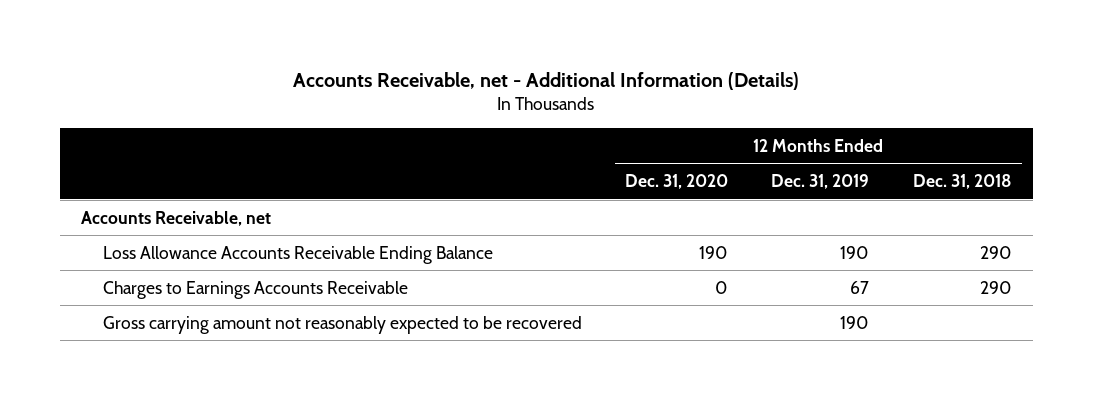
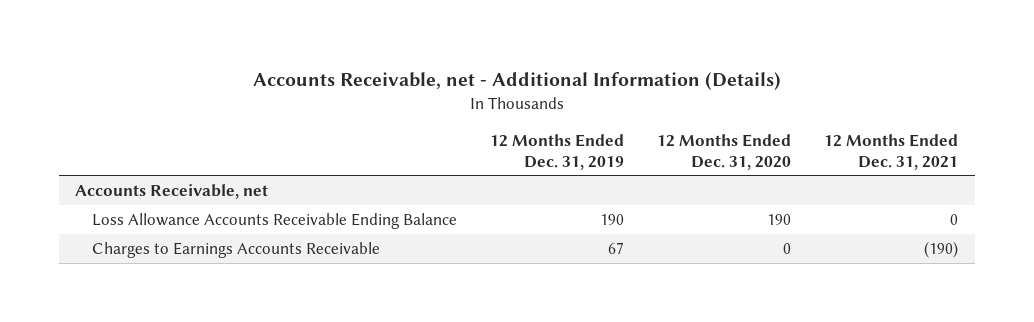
[912,174,1012,190] Dec. 31, 2018 -> none
none -> [824,133,959,170] 12 Months Ended Dec. 31, 2021
[103,315,583,334] Gross carrying amount not reasonably expected to be recovered -> none

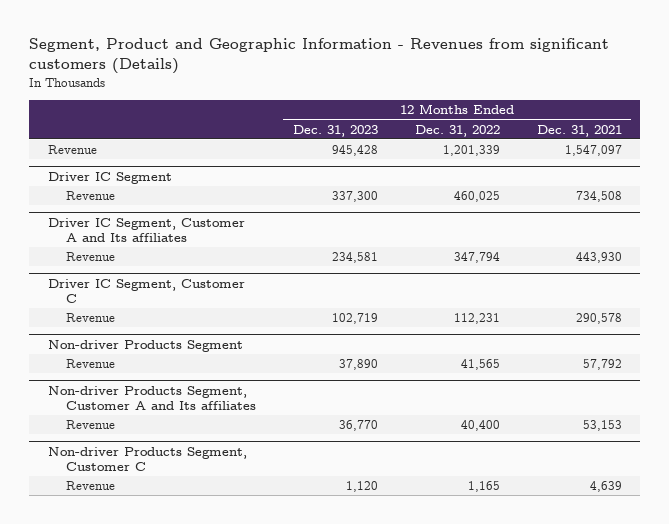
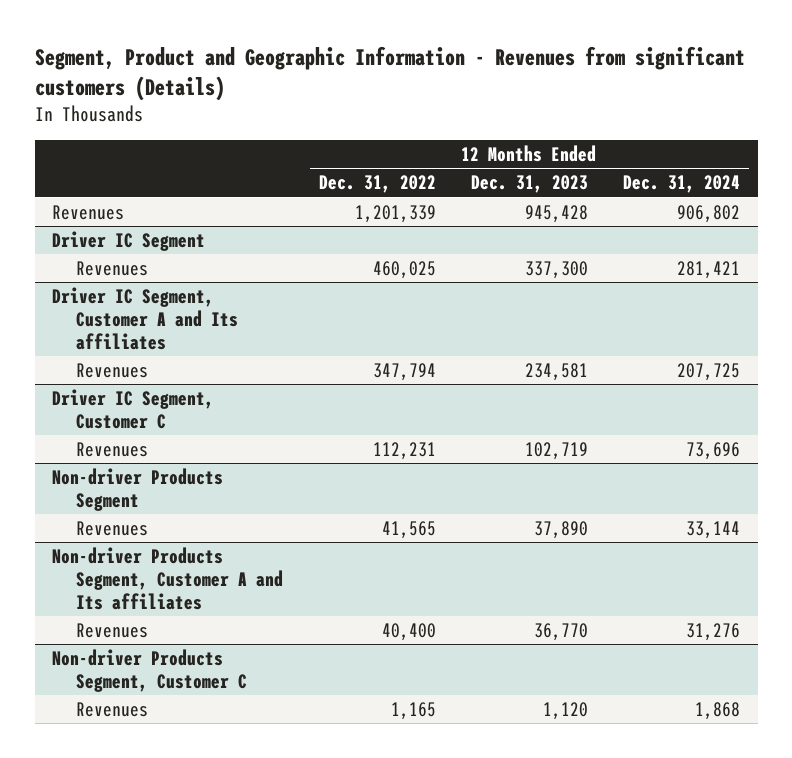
[536,124,622,137] Dec. 31, 2021 -> none
none -> [623,175,741,194] Dec. 31, 2024
[47,145,97,155] Revenue -> [52,204,125,220] Revenues
[65,191,115,201] Revenue -> [76,260,149,276] Revenues
[65,252,115,262] Revenue -> [76,362,149,378] Revenues
[65,313,115,323] Revenue -> [76,441,149,457] Revenues
[65,359,115,369] Revenue -> [76,520,149,536] Revenues
[65,420,115,430] Revenue -> [76,622,149,638] Revenues
[65,481,115,491] Revenue -> [76,701,149,717] Revenues

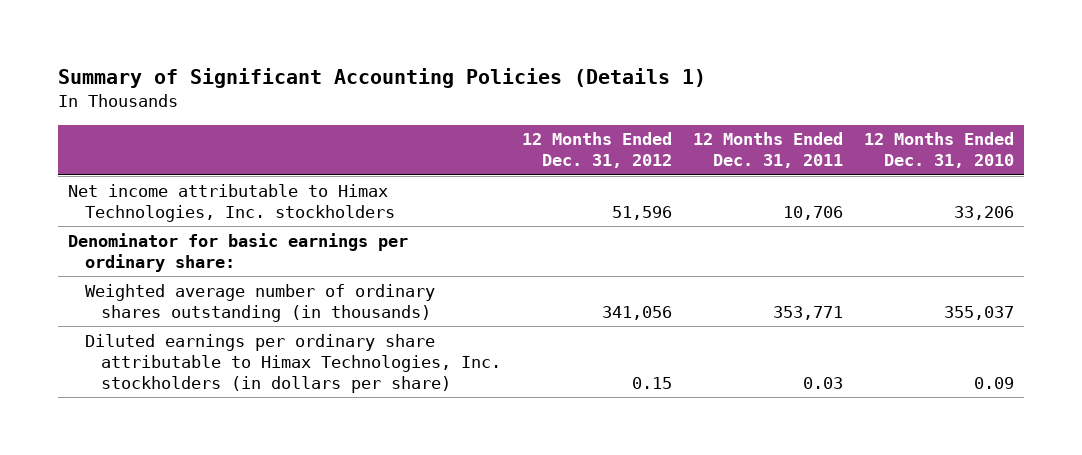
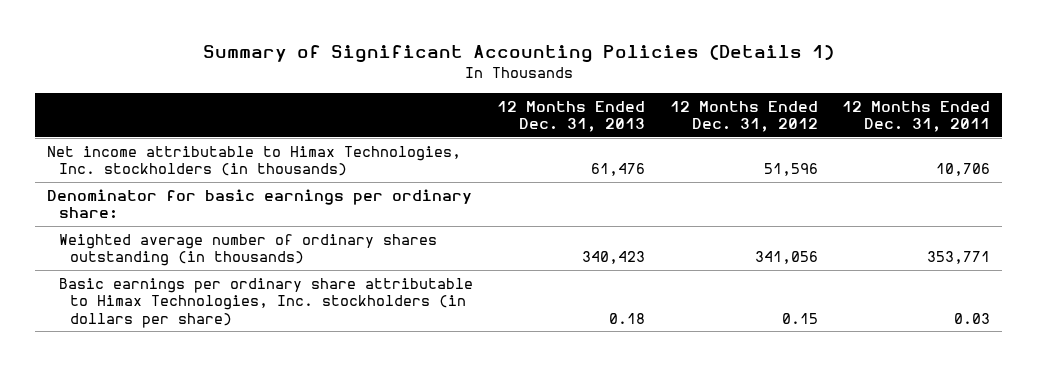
[863,132,1014,169] 12 Months Ended Dec. 31, 2010 -> none
none -> [497,100,646,133] 12 Months Ended Dec. 31, 2013
[67,183,395,222] Net income attributable to Himax Technologies, Inc. stockholders -> [47,146,462,177] Net income attributable to Himax Technologies, Inc. stockholders (in thousands)
[84,333,502,393] Diluted earnings per ordinary share attributable to Himax Technologies, Inc. stockholders (in dollars per share) -> [58,278,473,328] Basic earnings per ordinary share attributable to Himax Technologies, Inc. stockholders (in dollars per share)

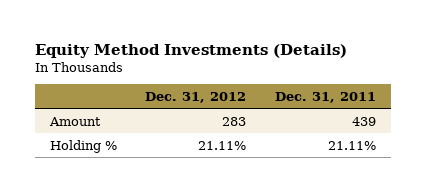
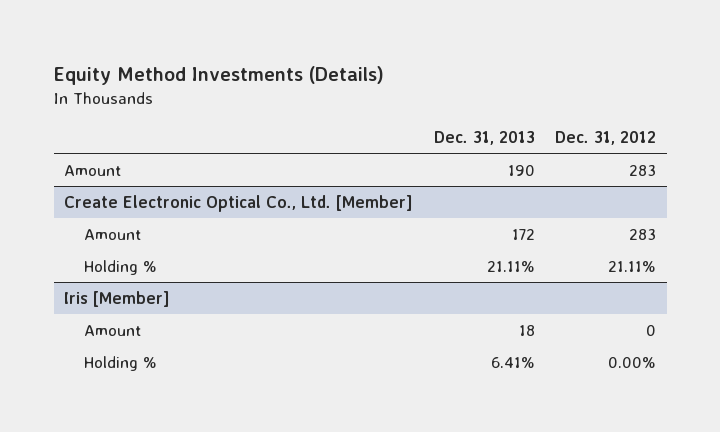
[275,92,377,104] Dec. 31, 2011 -> none
none -> [433,131,535,146] Dec. 31, 2013
none -> [64,194,414,212] Create Electronic Optical Co., Ltd. [Member]
none -> [83,228,141,240] Amount
none -> [64,290,171,307] Iris [Member]
none -> [83,324,141,336] Amount
none -> [83,355,157,371] Holding %

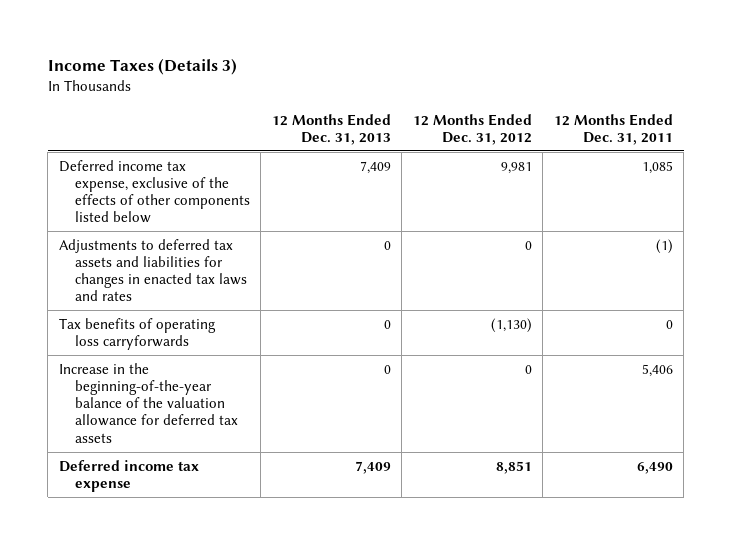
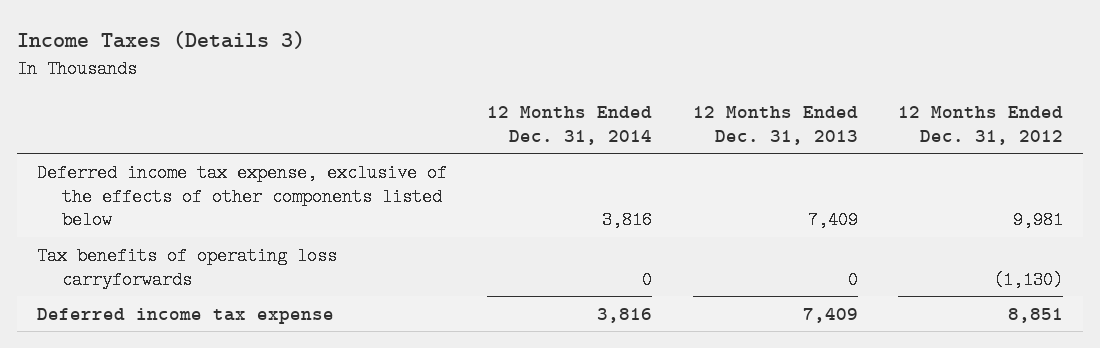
[553,113,673,145] 12 Months Ended Dec. 31, 2011 -> none
none -> [487,105,653,145] 12 Months Ended Dec. 31, 2014
[58,238,247,302] Adjustments to deferred tax assets and liabilities for changes in enacted tax laws and rates -> none
[58,362,238,443] Increase in the beginning-of-the-year balance of the valuation allowance for deferred tax assets -> none

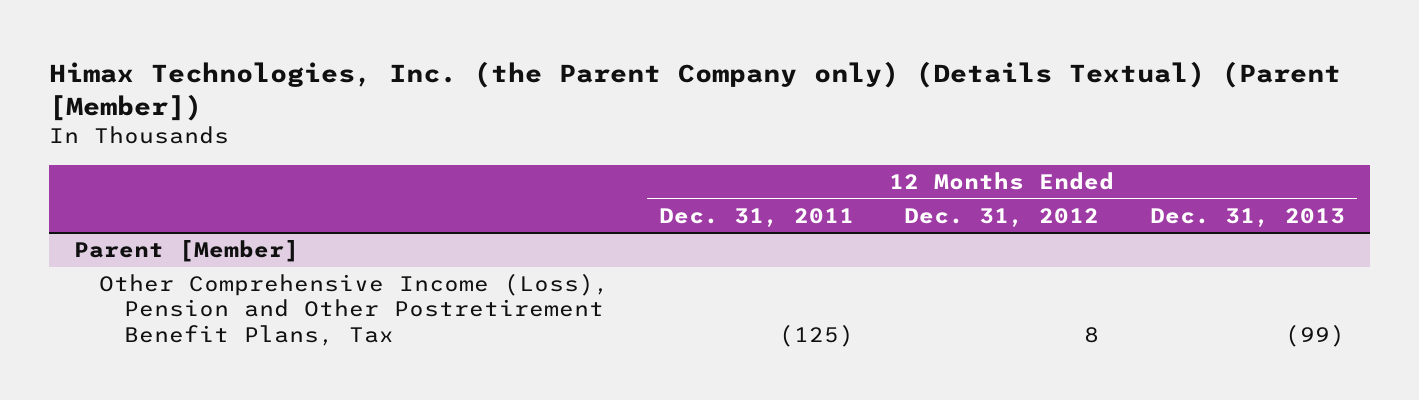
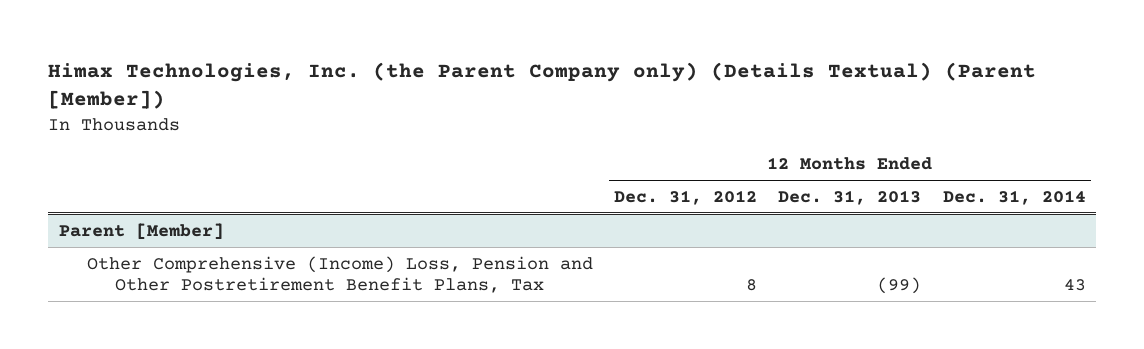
[659,207,855,227] Dec. 31, 2011 -> none
none -> [942,189,1086,205] Dec. 31, 2014
[98,273,609,346] Other Comprehensive Income (Loss), Pension and Other Postretirement Benefit Plans, Tax -> [86,255,593,293] Other Comprehensive (Income) Loss, Pension and Other Postretirement Benefit Plans, Tax

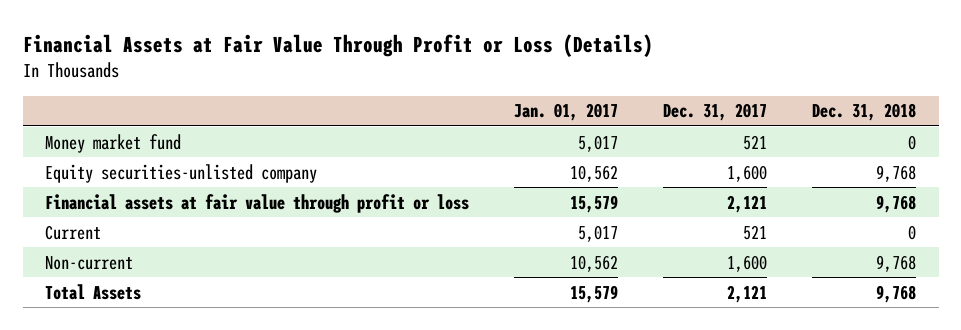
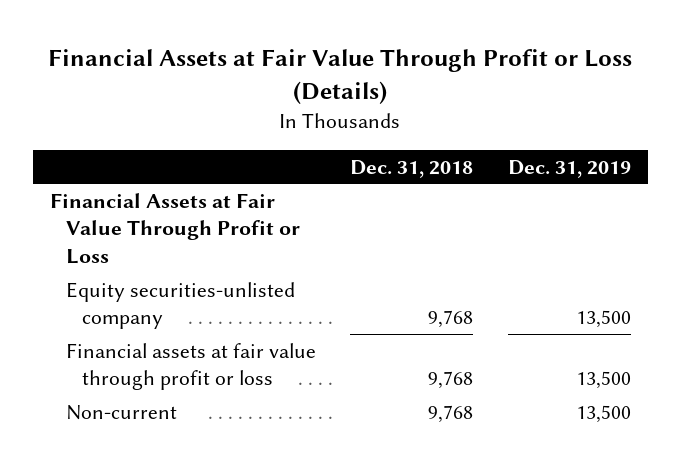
[514,103,619,122] Jan. 01, 2017 -> none
[663,103,768,122] Dec. 31, 2017 -> none
none -> [507,159,631,178] Dec. 31, 2019
[45,133,182,153] Money market fund -> none
none -> [49,192,300,264] Financial Assets at Fair Value Through Profit or Loss
[45,224,102,240] Current -> none
[45,283,142,300] Total Assets -> none

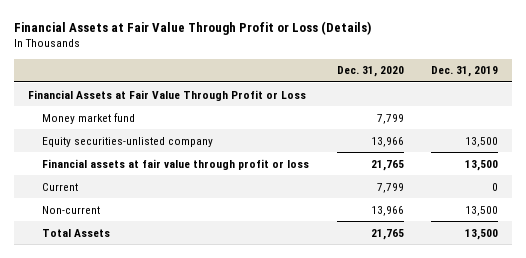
[350,159,474,178] Dec. 31, 2018 -> none
none -> [336,66,404,78] Dec. 31, 2020
none -> [42,112,136,124] Money market fund
none -> [42,182,79,191] Current
none -> [42,228,111,237] Total Assets

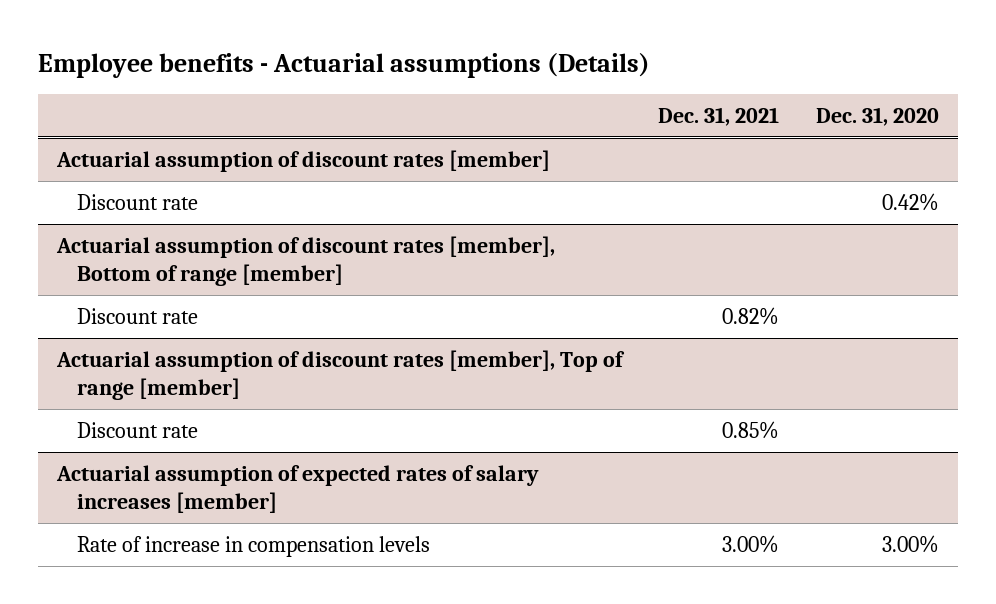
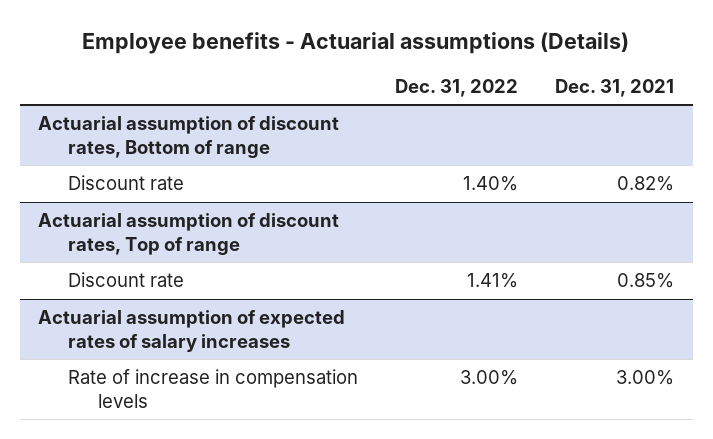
[816,107,940,127] Dec. 31, 2020 -> none
none -> [395,78,519,97] Dec. 31, 2022
[55,149,550,172] Actuarial assumption of discount rates [member] -> none
[77,193,199,210] Discount rate -> none
[55,235,555,287] Actuarial assumption of discount rates [member], Bottom of range [member] -> [38,116,340,158] Actuarial assumption of discount rates, Bottom of range
[55,349,625,401] Actuarial assumption of discount rates [member], Top of range [member] -> [38,213,340,255] Actuarial assumption of discount rates, Top of range
[55,464,539,514] Actuarial assumption of expected rates of salary increases [member] -> [38,310,346,352] Actuarial assumption of expected rates of salary increases

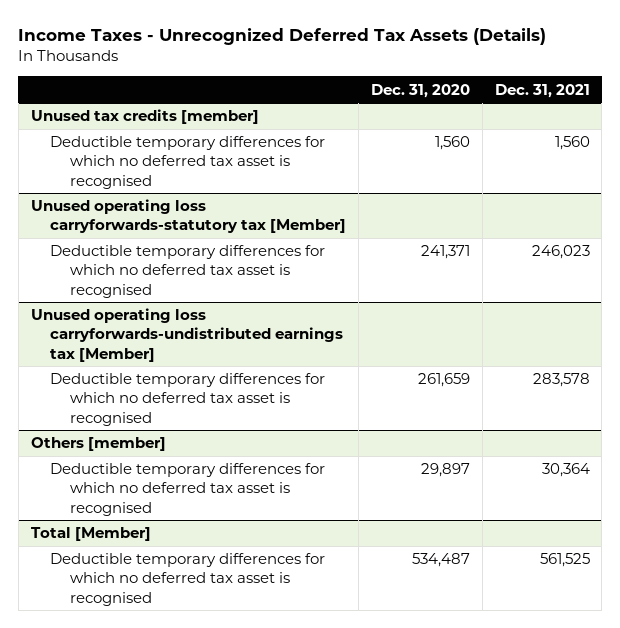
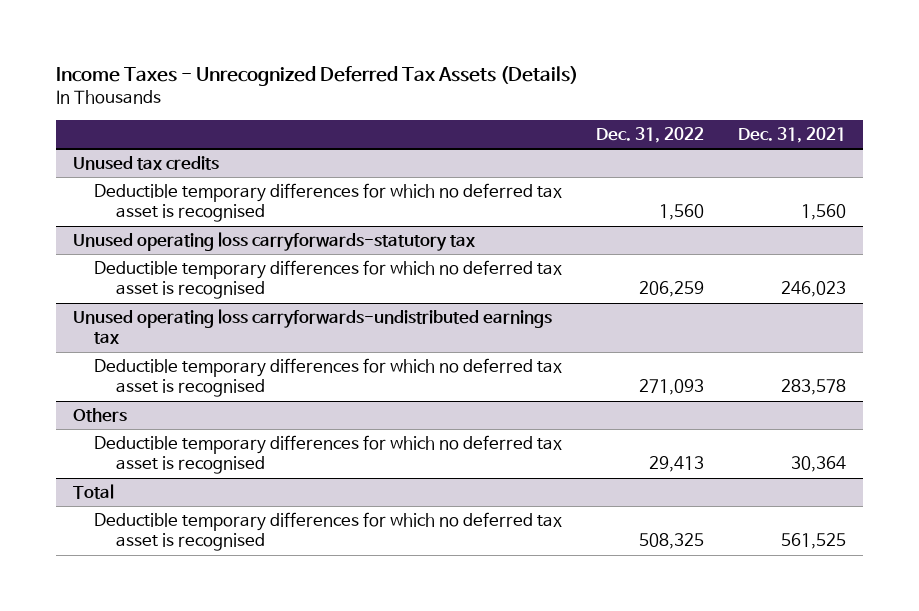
[370,83,470,98] Dec. 31, 2020 -> none
none -> [596,126,705,143] Dec. 31, 2022
[30,109,259,125] Unused tax credits [member] -> [72,156,219,171] Unused tax credits
[30,199,347,234] Unused operating loss carryforwards-statutory tax [Member] -> [72,232,475,252] Unused operating loss carryforwards-statutory tax
[30,308,344,362] Unused operating loss carryforwards-undistributed earnings tax [Member] -> [72,309,552,345] Unused operating loss carryforwards-undistributed earnings tax
[30,437,166,452] Others [member] -> [72,408,127,423] Others
[30,527,151,542] Total [Member] -> [72,484,114,500] Total

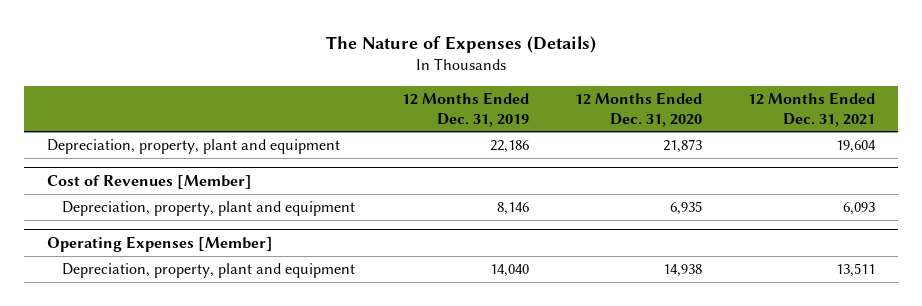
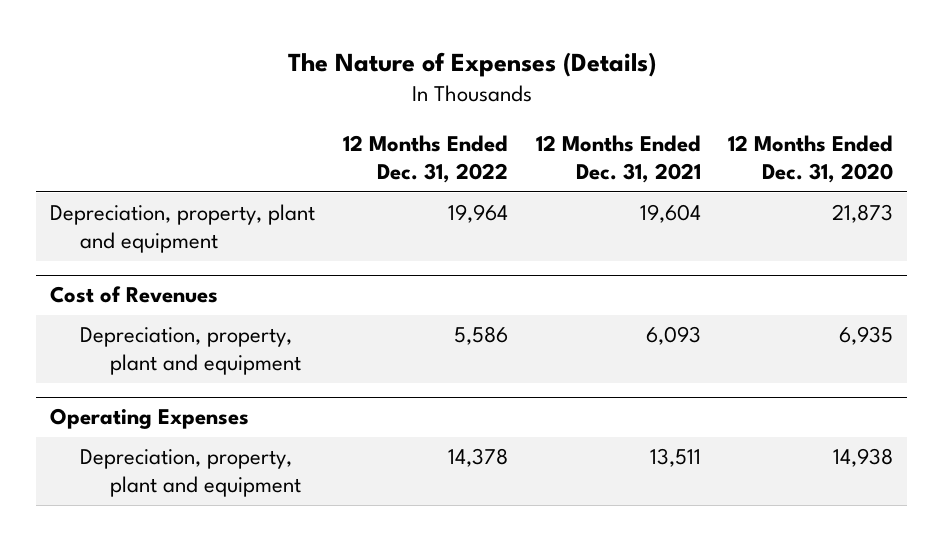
[401,91,529,127] 12 Months Ended Dec. 31, 2019 -> none
none -> [342,135,508,184] 12 Months Ended Dec. 31, 2022
[47,174,253,189] Cost of Revenues [Member] -> [49,286,218,304] Cost of Revenues
[47,235,274,252] Operating Expenses [Member] -> [49,408,249,430] Operating Expenses

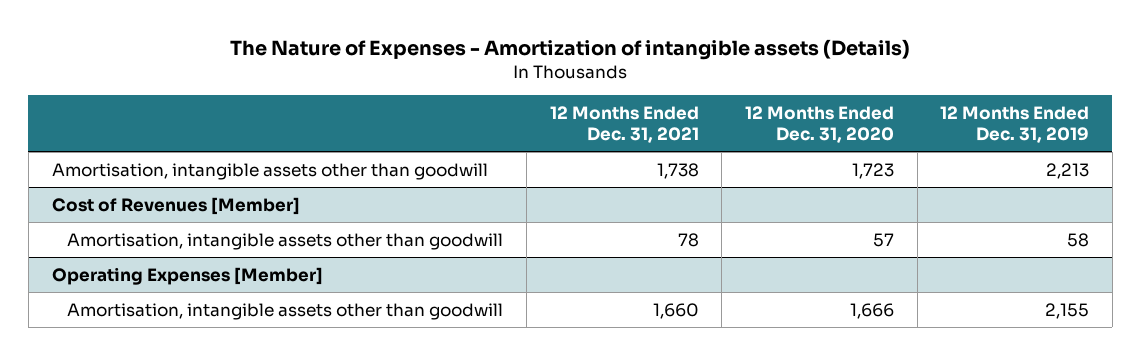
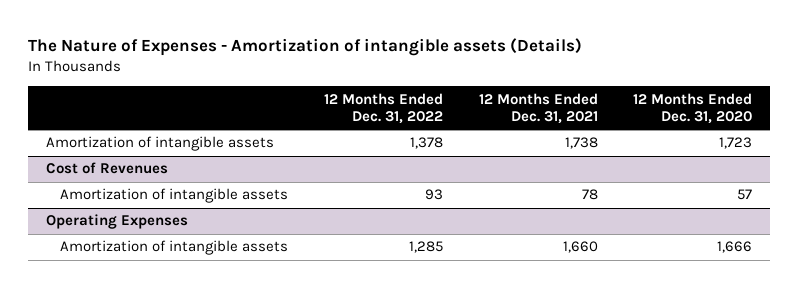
[940,106,1090,144] 12 Months Ended Dec. 31, 2019 -> none
none -> [323,92,443,125] 12 Months Ended Dec. 31, 2022
[51,162,488,180] Amortisation, intangible assets other than goodwill -> [45,136,274,152] Amortization of intangible assets
[51,196,300,215] Cost of Revenues [Member] -> [45,162,168,175] Cost of Revenues
[67,232,504,250] Amortisation, intangible assets other than goodwill -> [59,188,288,204] Amortization of intangible assets
[51,266,323,285] Operating Expenses [Member] -> [45,214,188,230] Operating Expenses
[67,302,504,320] Amortisation, intangible assets other than goodwill -> [59,240,288,256] Amortization of intangible assets

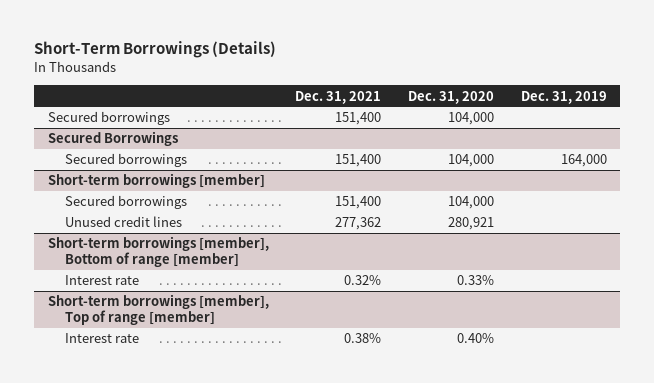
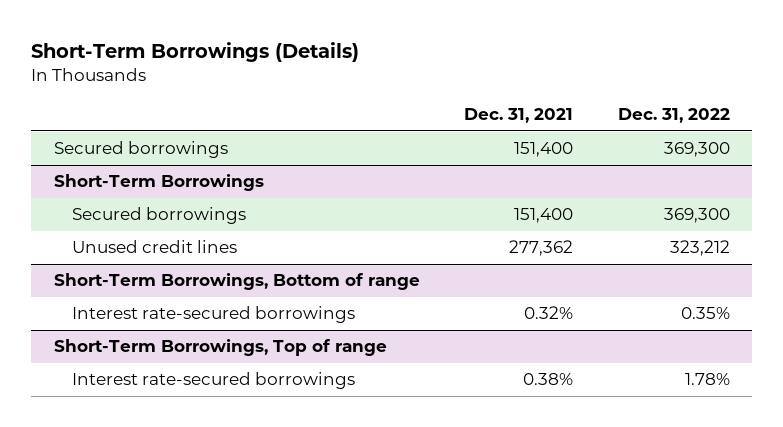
[408,90,495,104] Dec. 31, 2020 -> none
[520,90,607,104] Dec. 31, 2019 -> none
none -> [617,108,730,124] Dec. 31, 2022
[47,131,178,147] Secured Borrowings -> none
[64,153,187,168] Secured borrowings -> none
[47,173,265,189] Short-term borrowings [member] -> [53,174,264,192] Short-Term Borrowings
[47,236,269,268] Short-term borrowings [member], Bottom of range [member] -> [53,273,420,291] Short-Term Borrowings, Bottom of range
[64,275,139,286] Interest rate -> [71,306,355,324] Interest rate-secured borrowings
[47,294,269,326] Short-term borrowings [member], Top of range [member] -> [53,339,387,357] Short-Term Borrowings, Top of range
[64,333,139,344] Interest rate -> [71,372,355,390] Interest rate-secured borrowings

